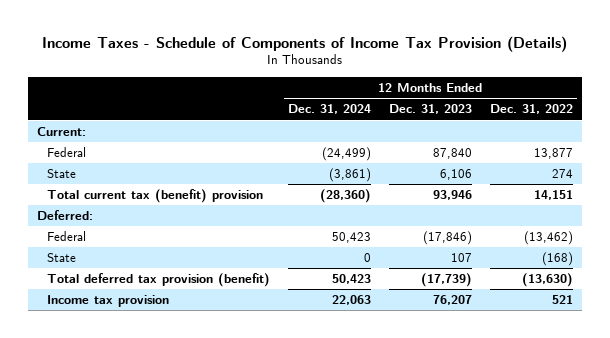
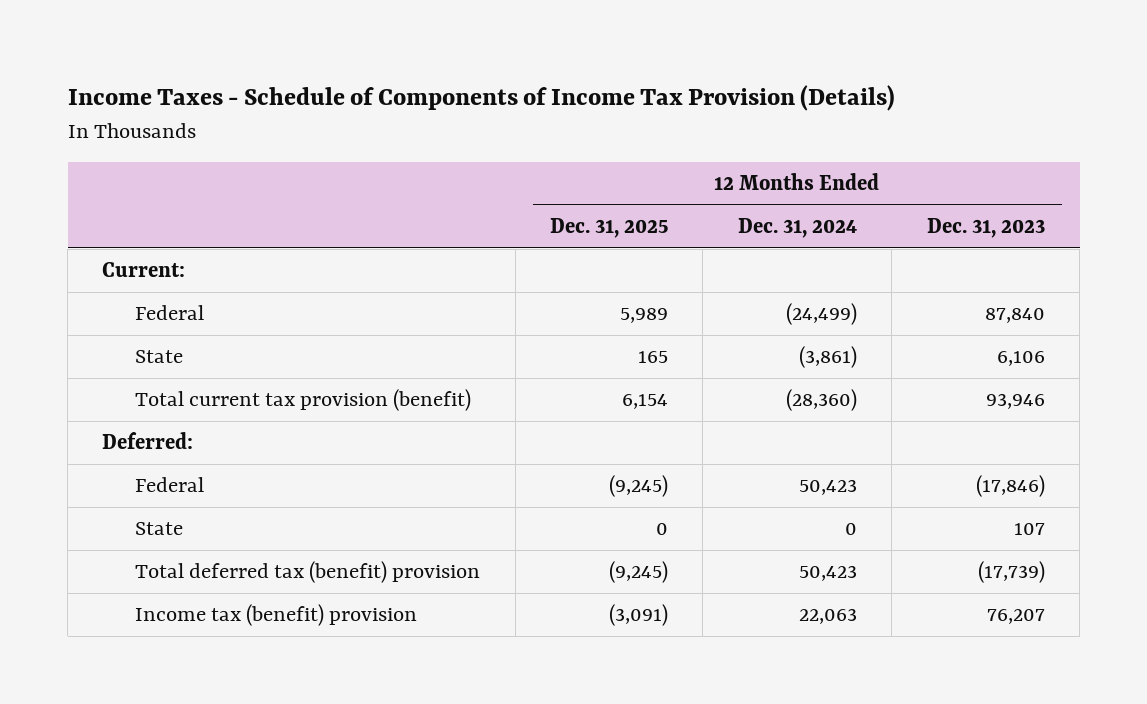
[489,104,573,115] Dec. 31, 2022 -> none
none -> [550,218,669,239] Dec. 31, 2025
[47,189,264,204] Total current tax (benefit) provision -> [135,389,472,412] Total current tax provision (benefit)
[47,273,271,288] Total deferred tax provision (benefit) -> [135,561,481,584] Total deferred tax (benefit) provision
[47,295,170,308] Income tax provision -> [135,604,418,627] Income tax (benefit) provision

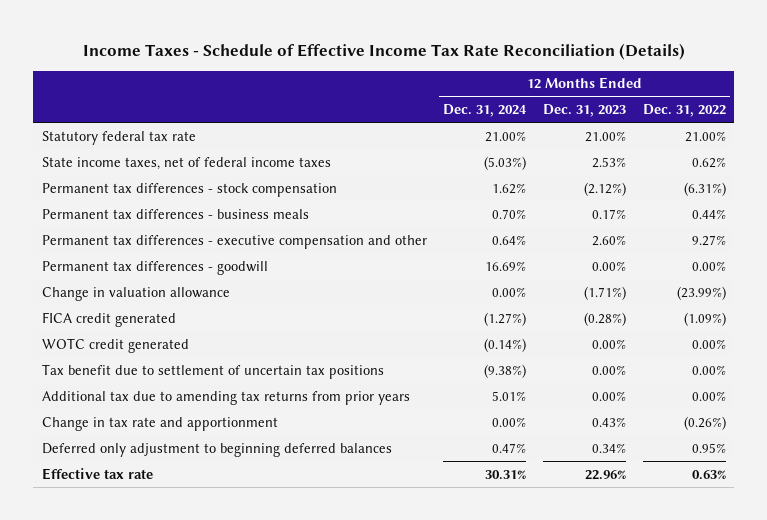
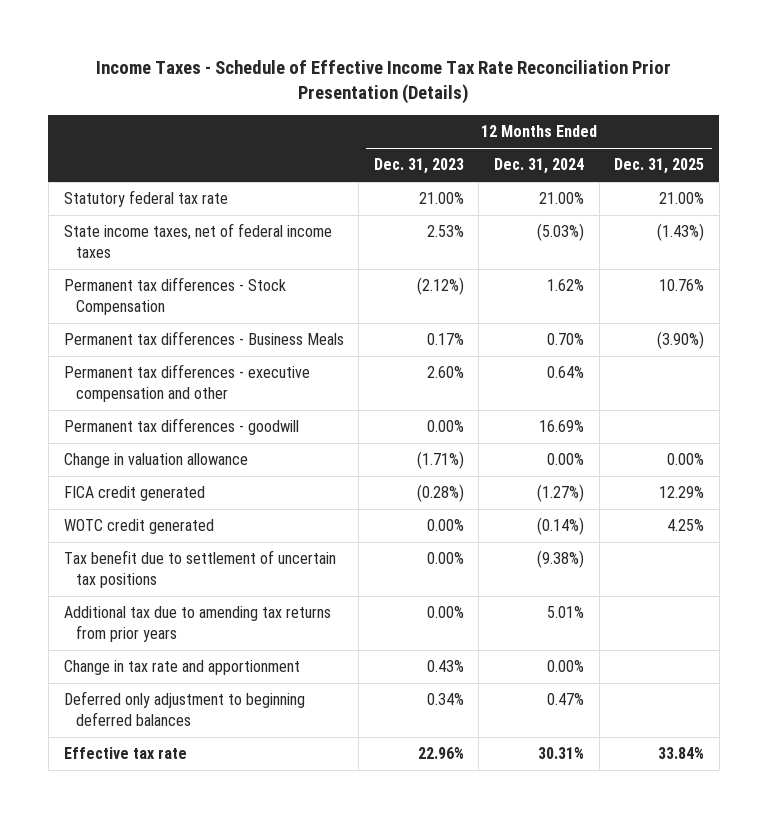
[82,43,685,61] Income Taxes - Schedule of Effective Income Tax Rate Reconciliation (Details) -> [95,59,671,104] Income Taxes - Schedule of Effective Income Tax Rate Reconciliation Prior Presentation (Details)
[642,104,726,118] Dec. 31, 2022 -> none
none -> [614,158,705,175] Dec. 31, 2025
[41,182,337,197] Permanent tax differences - stock compensation -> [63,277,286,315] Permanent tax differences - Stock Compensation
[41,208,309,219] Permanent tax differences - business meals -> [63,331,344,346] Permanent tax differences - Business Meals

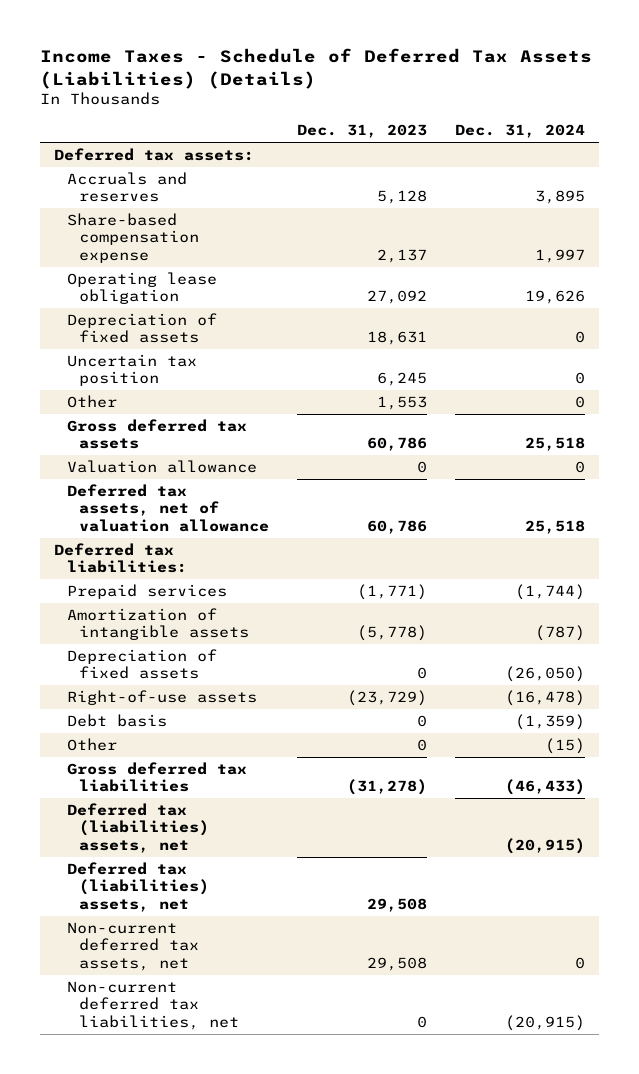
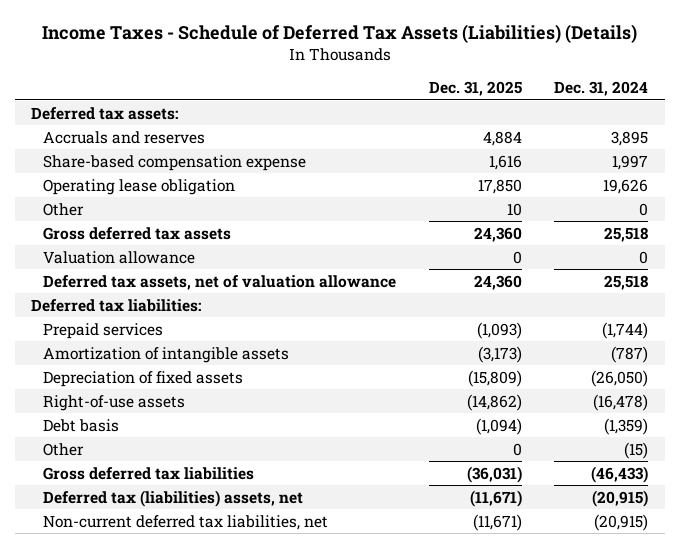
[297,124,428,139] Dec. 31, 2023 -> none
none -> [428,81,522,97] Dec. 31, 2025
[66,312,217,344] Depreciation of fixed assets -> none
[66,353,197,387] Uncertain tax position -> none
[66,861,210,912] Deferred tax (liabilities) assets, net -> none
[66,921,200,971] Non-current deferred tax assets, net -> none

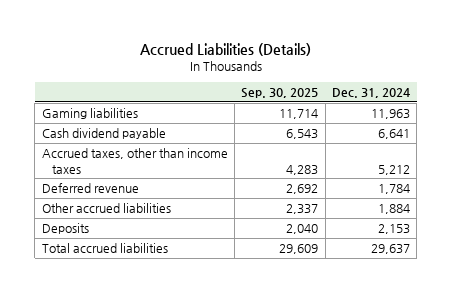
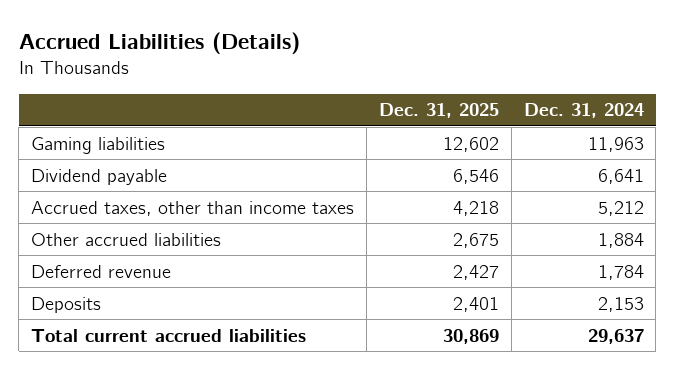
[241,88,319,99] Sep. 30, 2025 -> none
none -> [378,103,499,119] Dec. 31, 2025
[41,128,166,140] Cash dividend payable -> [31,168,168,185] Dividend payable
[41,183,139,194] Deferred revenue -> [31,264,172,278] Deferred revenue
[41,243,168,254] Total accrued liabilities -> [31,328,307,342] Total current accrued liabilities

